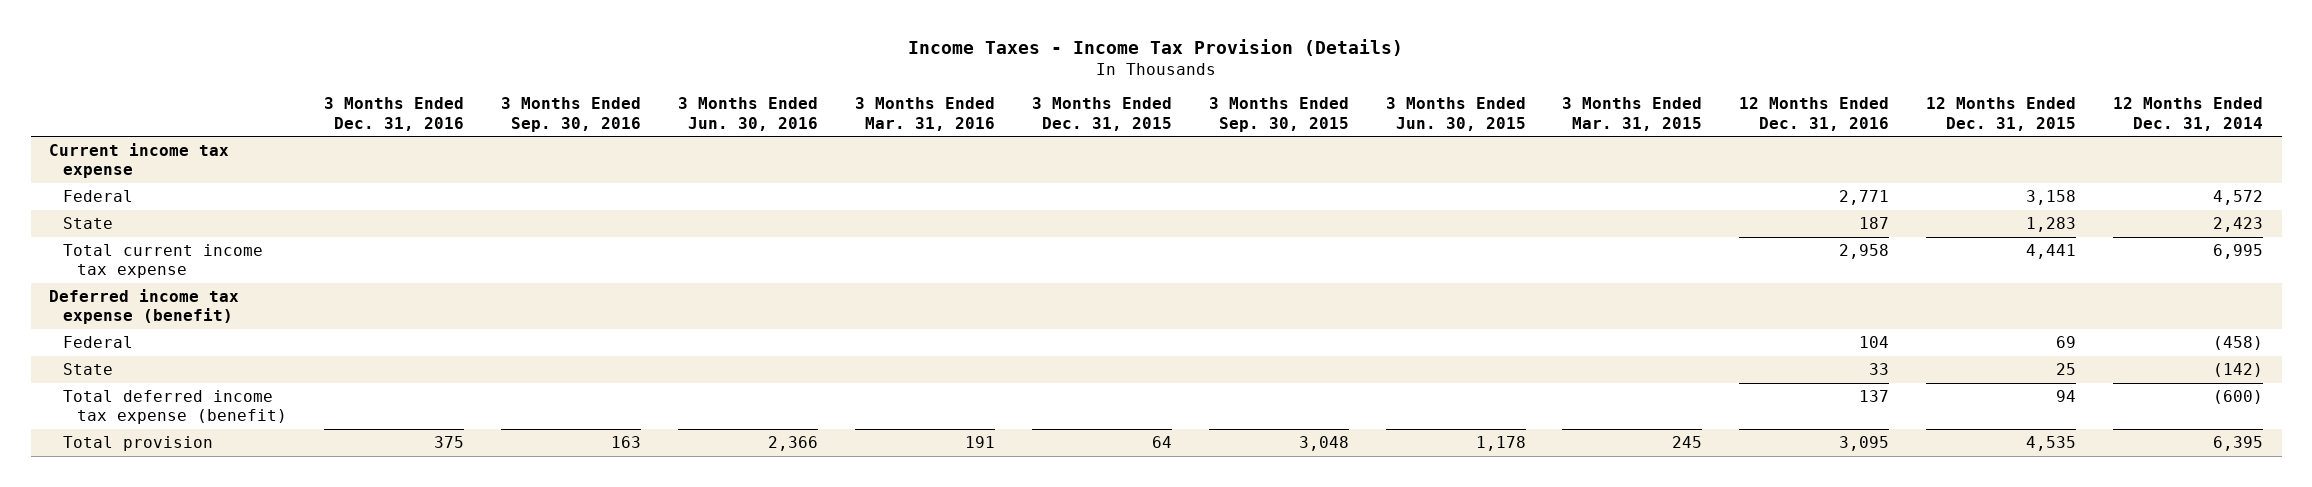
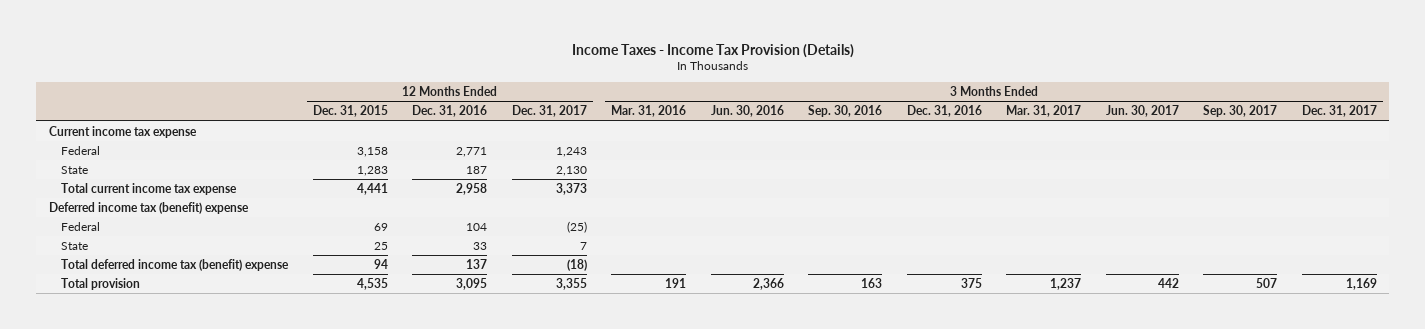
[1031,97,1172,131] 3 Months Ended Dec. 31, 2015 -> none
[1208,97,1349,132] 3 Months Ended Sep. 30, 2015 -> none
[1385,97,1526,131] 3 Months Ended Jun. 30, 2015 -> none
[1562,97,1703,131] 3 Months Ended Mar. 31, 2015 -> none
[2113,97,2264,131] 12 Months Ended Dec. 31, 2014 -> none
none -> [511,105,587,118] Dec. 31, 2017
none -> [1006,105,1082,118] Mar. 31, 2017
none -> [1105,105,1179,118] Jun. 30, 2017
none -> [1203,105,1278,118] Sep. 30, 2017
none -> [1301,105,1377,118] Dec. 31, 2017
[48,289,239,325] Deferred income tax expense (benefit) -> [48,201,249,214] Deferred income tax (benefit) expense
[63,390,288,425] Total deferred income tax expense (benefit) -> [61,258,290,271] Total deferred income tax (benefit) expense

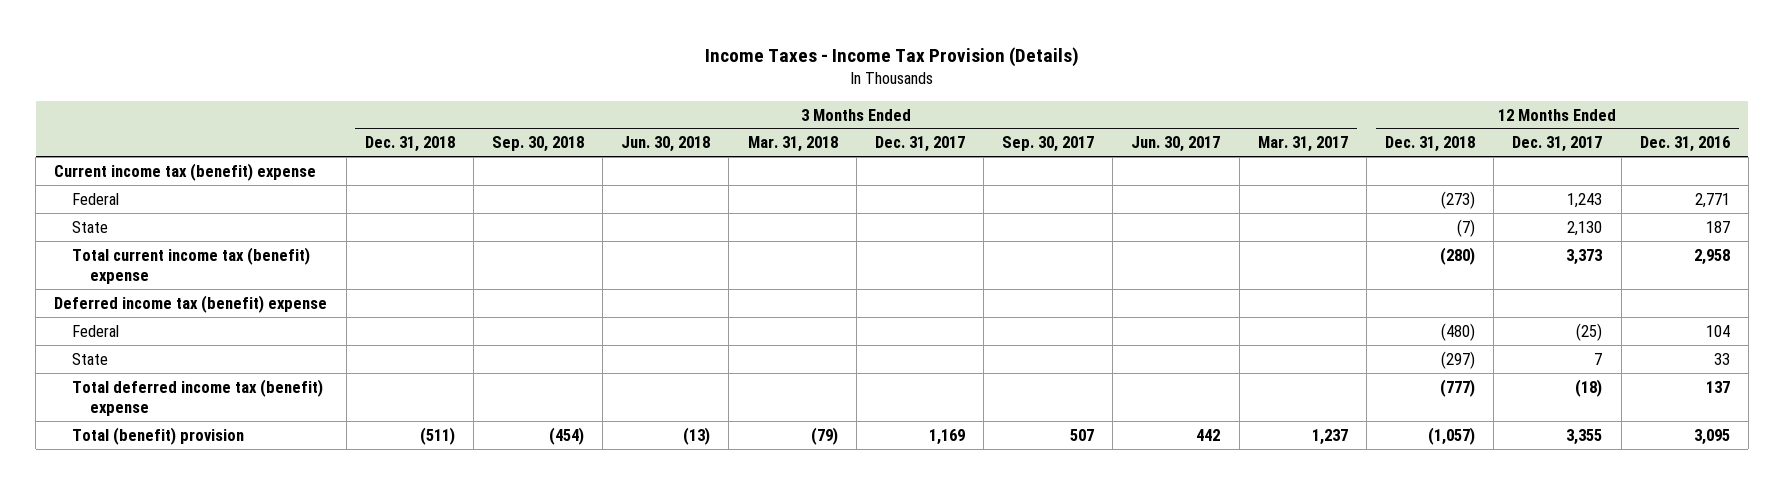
[312,105,388,118] Dec. 31, 2015 -> none
[611,105,687,118] Mar. 31, 2016 -> none
[710,105,784,118] Jun. 30, 2016 -> none
[808,105,883,118] Sep. 30, 2016 -> none
[906,105,982,118] Dec. 31, 2016 -> none
none -> [364,136,455,153] Dec. 31, 2018
none -> [491,136,584,153] Sep. 30, 2018
none -> [621,136,711,153] Jun. 30, 2018
none -> [747,136,838,153] Mar. 31, 2018
none -> [1385,136,1476,153] Dec. 31, 2018
[48,125,197,138] Current income tax expense -> [54,162,317,181] Current income tax (benefit) expense
[61,182,238,195] Total current income tax expense -> [72,246,311,285] Total current income tax (benefit) expense
[61,277,141,290] Total provision -> [72,426,245,445] Total (benefit) provision

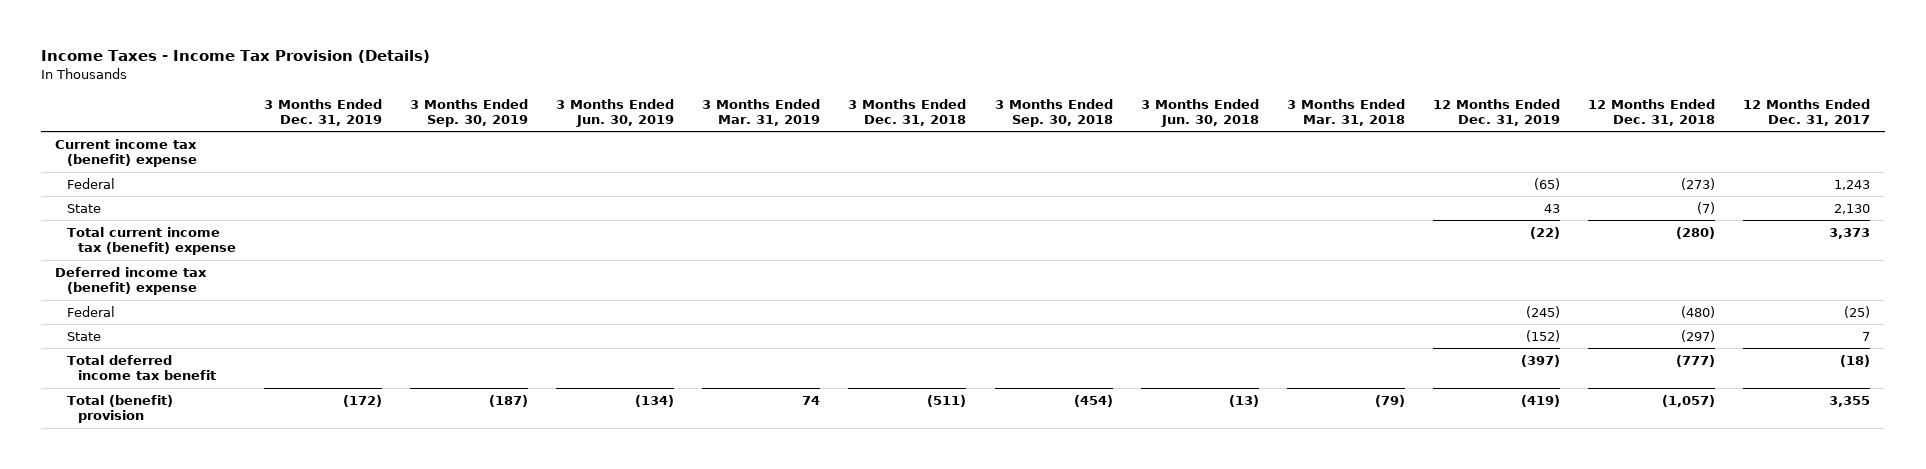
[874,136,965,153] Dec. 31, 2017 -> none
[1002,136,1095,153] Sep. 30, 2017 -> none
[1131,136,1221,153] Jun. 30, 2017 -> none
[1257,136,1348,153] Mar. 31, 2017 -> none
[1639,136,1730,153] Dec. 31, 2016 -> none
none -> [263,98,382,127] 3 Months Ended Dec. 31, 2019
none -> [410,98,529,128] 3 Months Ended Sep. 30, 2019
none -> [556,98,675,128] 3 Months Ended Jun. 30, 2019
none -> [702,98,821,127] 3 Months Ended Mar. 31, 2019
none -> [1433,98,1561,127] 12 Months Ended Dec. 31, 2019
[72,378,324,417] Total deferred income tax (benefit) expense -> [66,354,216,381] Total deferred income tax benefit

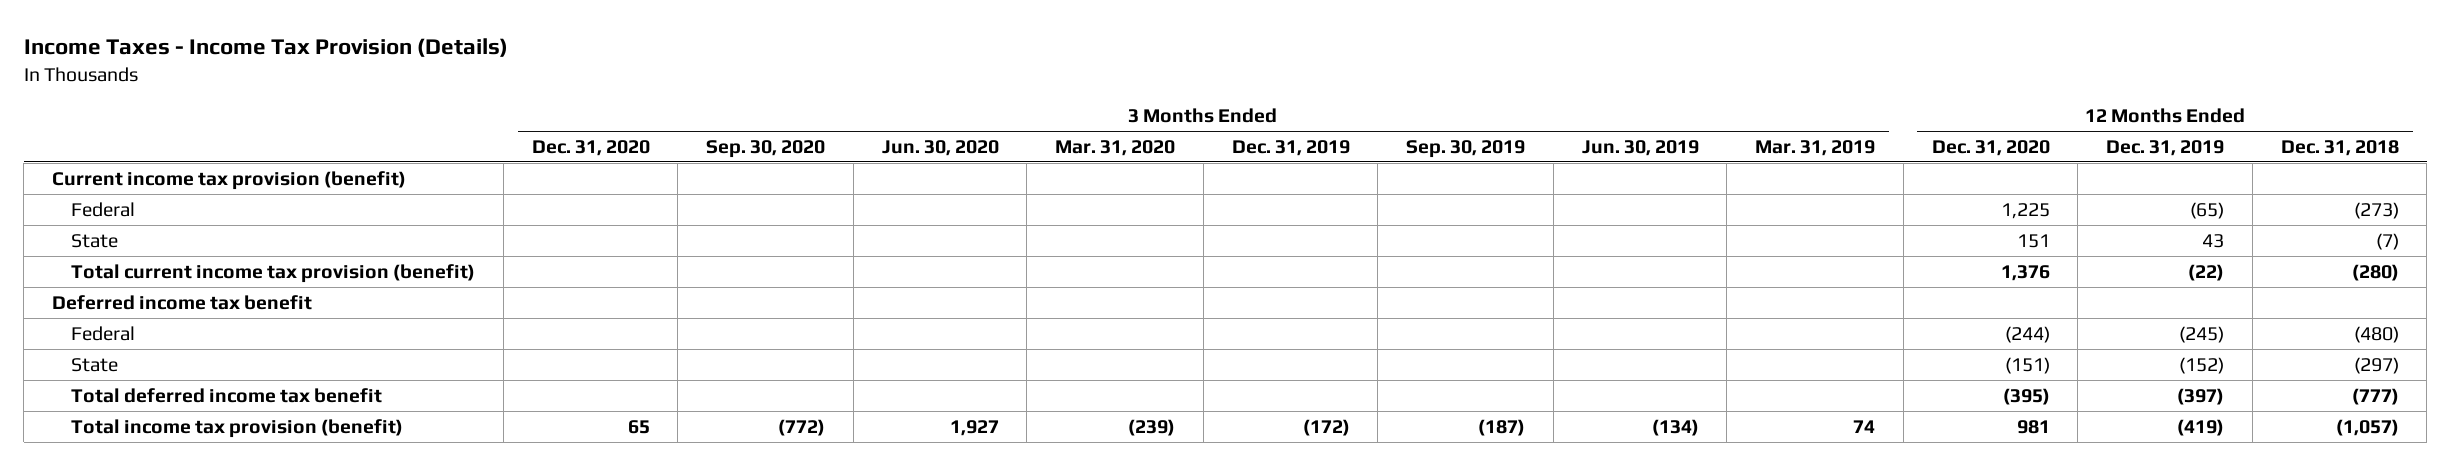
[848,98,967,127] 3 Months Ended Dec. 31, 2018 -> none
[994,98,1113,128] 3 Months Ended Sep. 30, 2018 -> none
[1140,98,1259,128] 3 Months Ended Jun. 30, 2018 -> none
[1286,98,1405,127] 3 Months Ended Mar. 31, 2018 -> none
[1743,98,1871,127] 12 Months Ended Dec. 31, 2017 -> none
none -> [531,139,650,156] Dec. 31, 2020
none -> [706,139,826,158] Sep. 30, 2020
none -> [881,139,999,156] Jun. 30, 2020
none -> [1055,139,1176,156] Mar. 31, 2020
none -> [1931,139,2050,156] Dec. 31, 2020
[55,138,198,168] Current income tax (benefit) expense -> [51,170,406,190] Current income tax provision (benefit)
[66,226,236,256] Total current income tax (benefit) expense -> [71,263,476,283] Total current income tax provision (benefit)
[55,266,208,296] Deferred income tax (benefit) expense -> [51,294,312,310] Deferred income tax benefit
[66,394,173,424] Total (benefit) provision -> [71,418,404,438] Total income tax provision (benefit)

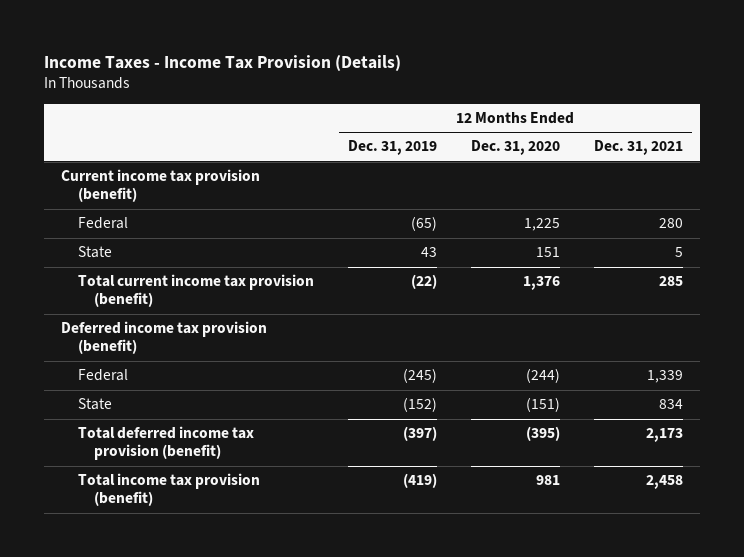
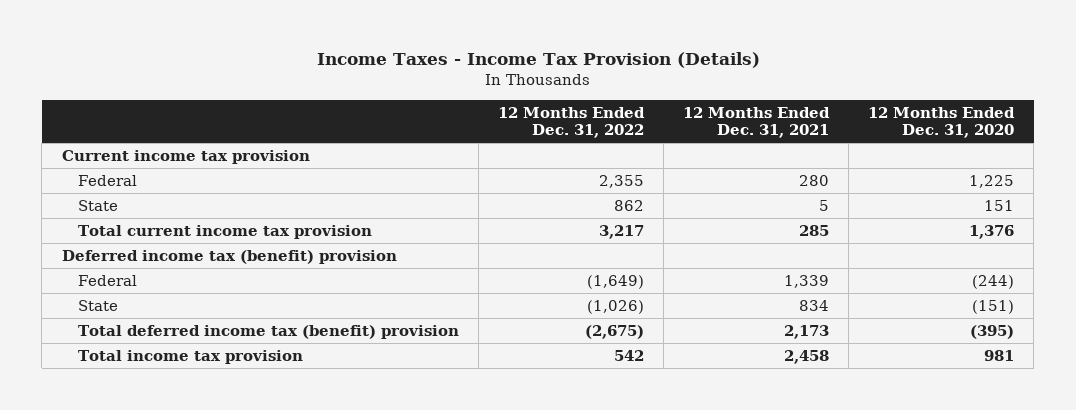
[347,140,437,156] Dec. 31, 2019 -> none
none -> [497,106,645,139] 12 Months Ended Dec. 31, 2022
[60,169,260,203] Current income tax provision (benefit) -> [61,149,310,164] Current income tax provision
[77,274,314,308] Total current income tax provision (benefit) -> [77,224,372,239] Total current income tax provision
[60,321,267,355] Deferred income tax provision (benefit) -> [61,249,397,264] Deferred income tax (benefit) provision
[77,426,254,461] Total deferred income tax provision (benefit) -> [77,324,459,339] Total deferred income tax (benefit) provision
[77,473,260,507] Total income tax provision (benefit) -> [77,349,303,364] Total income tax provision

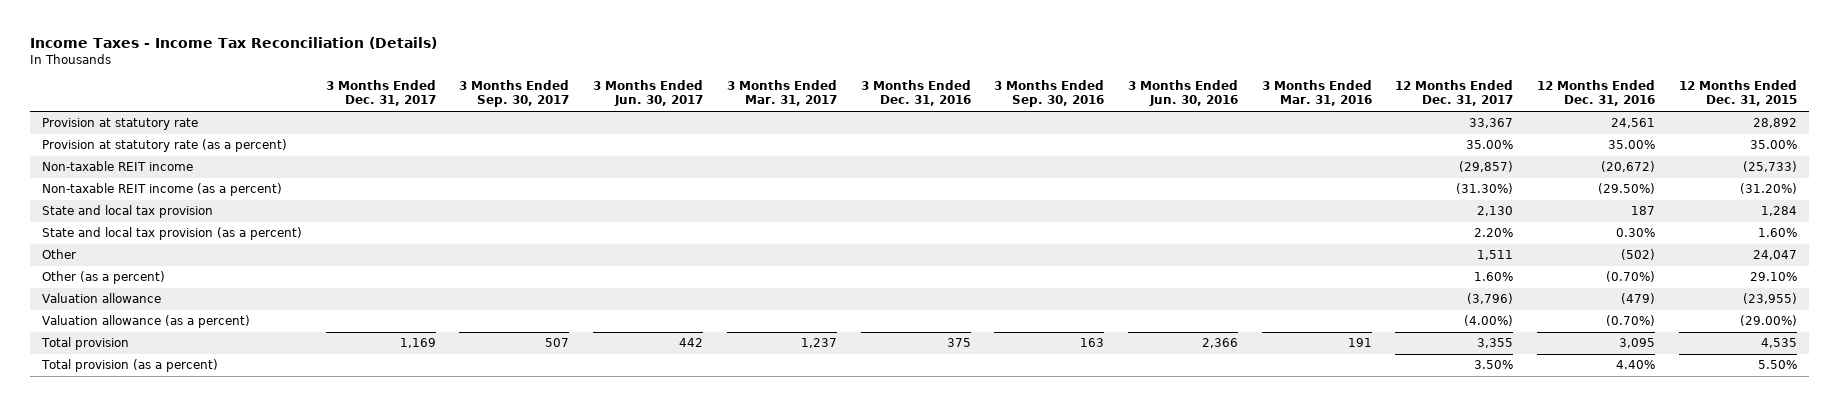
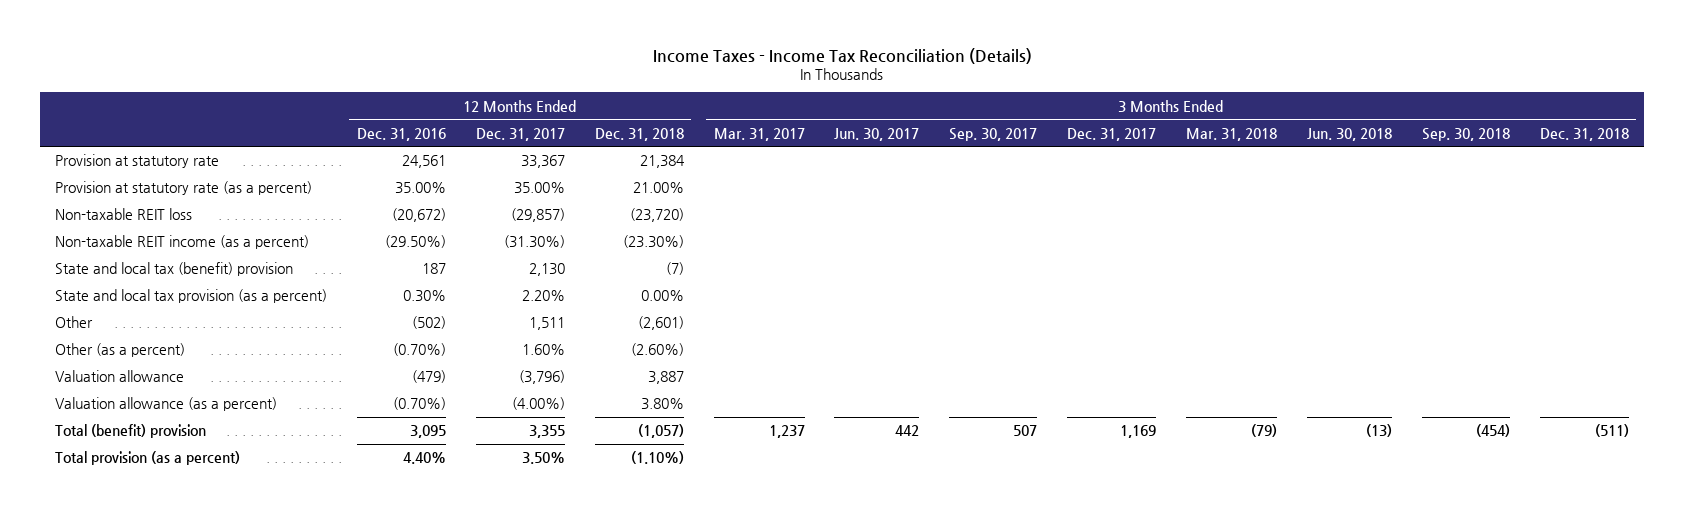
[860,80,971,107] 3 Months Ended Dec. 31, 2016 -> none
[994,80,1105,108] 3 Months Ended Sep. 30, 2016 -> none
[1128,80,1239,107] 3 Months Ended Jun. 30, 2016 -> none
[1261,80,1372,107] 3 Months Ended Mar. 31, 2016 -> none
[1678,80,1797,107] 12 Months Ended Dec. 31, 2015 -> none
none -> [594,127,684,141] Dec. 31, 2018
none -> [1186,127,1278,141] Mar. 31, 2018
none -> [1306,127,1392,141] Jun. 30, 2018
none -> [1421,127,1510,141] Sep. 30, 2018
none -> [1539,127,1629,141] Dec. 31, 2018
[41,161,193,172] Non-taxable REIT income -> [55,208,193,221] Non-taxable REIT loss
[41,205,213,219] State and local tax provision -> [55,262,294,277] State and local tax (benefit) provision
[40,337,129,351] Total provision -> [55,424,207,439] Total (benefit) provision

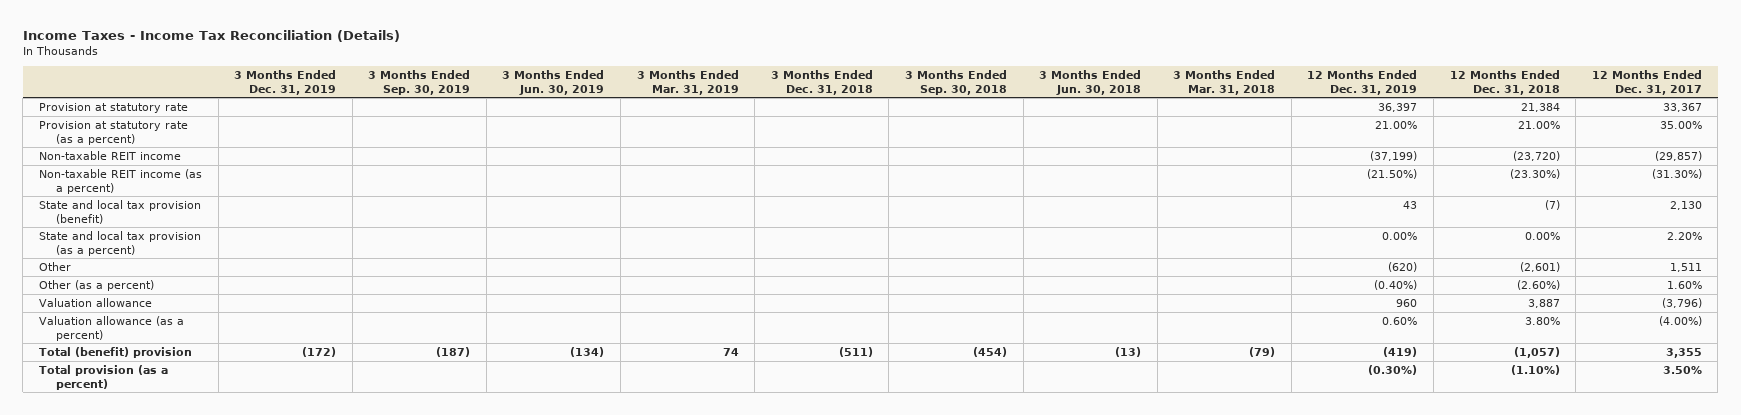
[356,127,446,141] Dec. 31, 2016 -> none
[713,127,805,141] Mar. 31, 2017 -> none
[834,127,920,141] Jun. 30, 2017 -> none
[949,127,1038,141] Sep. 30, 2017 -> none
[1067,127,1157,141] Dec. 31, 2017 -> none
none -> [234,69,337,95] 3 Months Ended Dec. 31, 2019
none -> [368,69,471,95] 3 Months Ended Sep. 30, 2019
none -> [502,69,605,95] 3 Months Ended Jun. 30, 2019
none -> [636,69,739,95] 3 Months Ended Mar. 31, 2019
none -> [1307,69,1418,95] 12 Months Ended Dec. 31, 2019
[55,208,193,221] Non-taxable REIT loss -> [38,150,181,160] Non-taxable REIT income
[55,262,294,277] State and local tax (benefit) provision -> [38,199,201,224] State and local tax provision (benefit)

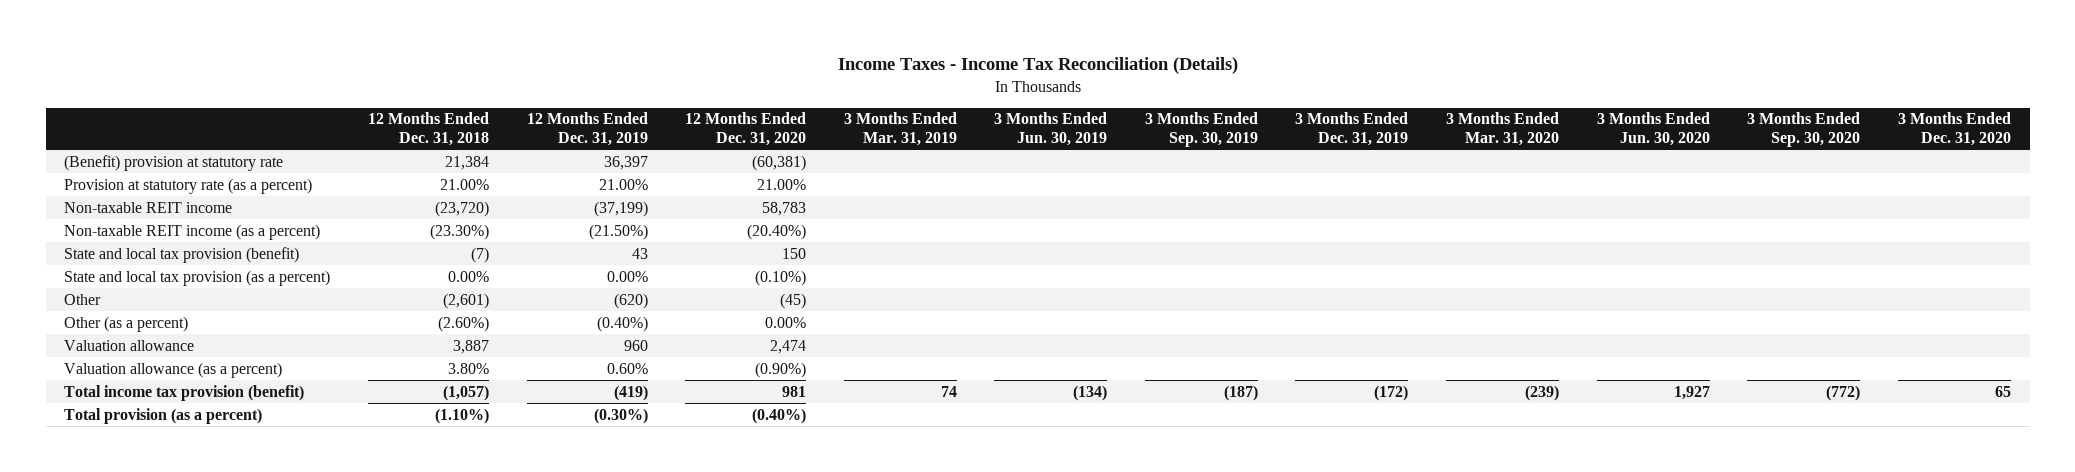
[770,69,873,95] 3 Months Ended Dec. 31, 2018 -> none
[904,69,1007,95] 3 Months Ended Sep. 30, 2018 -> none
[1039,69,1142,95] 3 Months Ended Jun. 30, 2018 -> none
[1173,69,1276,95] 3 Months Ended Mar. 31, 2018 -> none
[1591,69,1702,95] 12 Months Ended Dec. 31, 2017 -> none
none -> [685,112,807,147] 12 Months Ended Dec. 31, 2020
none -> [1445,112,1559,147] 3 Months Ended Mar. 31, 2020
none -> [1596,112,1710,147] 3 Months Ended Jun. 30, 2020
none -> [1747,112,1861,148] 3 Months Ended Sep. 30, 2020
none -> [1897,112,2011,147] 3 Months Ended Dec. 31, 2020
[38,102,188,113] Provision at statutory rate -> [64,154,284,171] (Benefit) provision at statutory rate
[38,346,192,358] Total (benefit) provision -> [64,384,305,401] Total income tax provision (benefit)

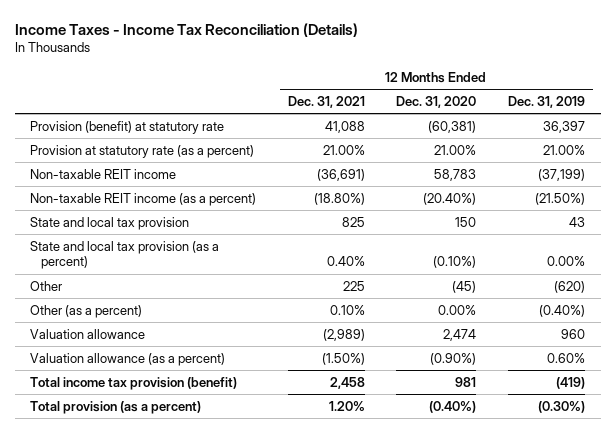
[367,112,489,147] 12 Months Ended Dec. 31, 2018 -> none
[843,112,957,147] 3 Months Ended Mar. 31, 2019 -> none
[994,112,1108,147] 3 Months Ended Jun. 30, 2019 -> none
[1144,112,1258,148] 3 Months Ended Sep. 30, 2019 -> none
[1295,112,1409,147] 3 Months Ended Dec. 31, 2019 -> none
[1445,112,1559,147] 3 Months Ended Mar. 31, 2020 -> none
[1596,112,1710,147] 3 Months Ended Jun. 30, 2020 -> none
[1747,112,1861,148] 3 Months Ended Sep. 30, 2020 -> none
[1897,112,2011,147] 3 Months Ended Dec. 31, 2020 -> none
none -> [287,96,365,109] Dec. 31, 2021
[64,154,284,171] (Benefit) provision at statutory rate -> [30,120,225,134] Provision (benefit) at statutory rate
[64,246,300,263] State and local tax provision (benefit) -> [30,216,190,230] State and local tax provision

